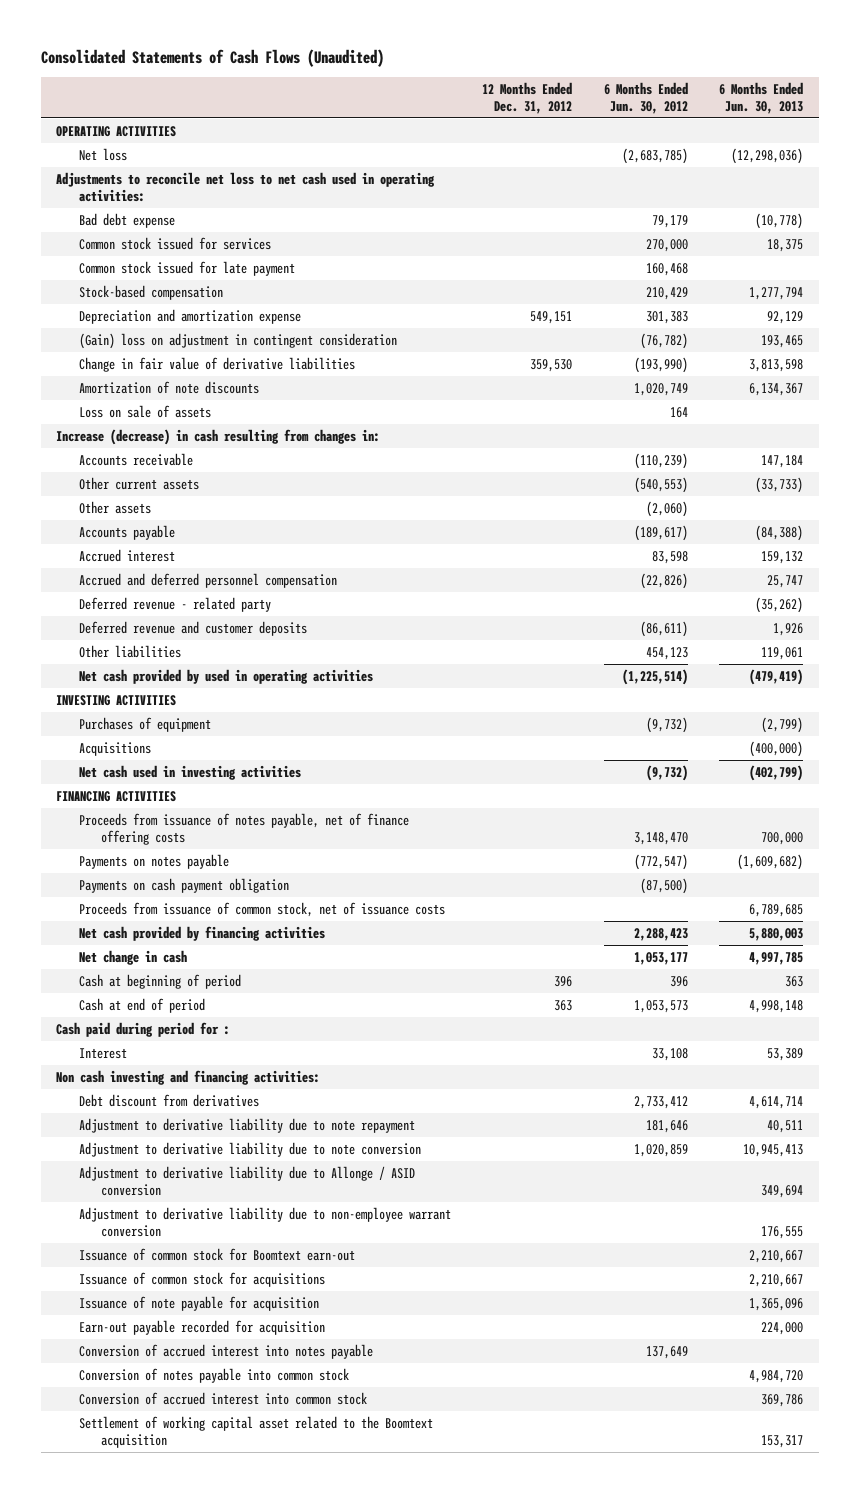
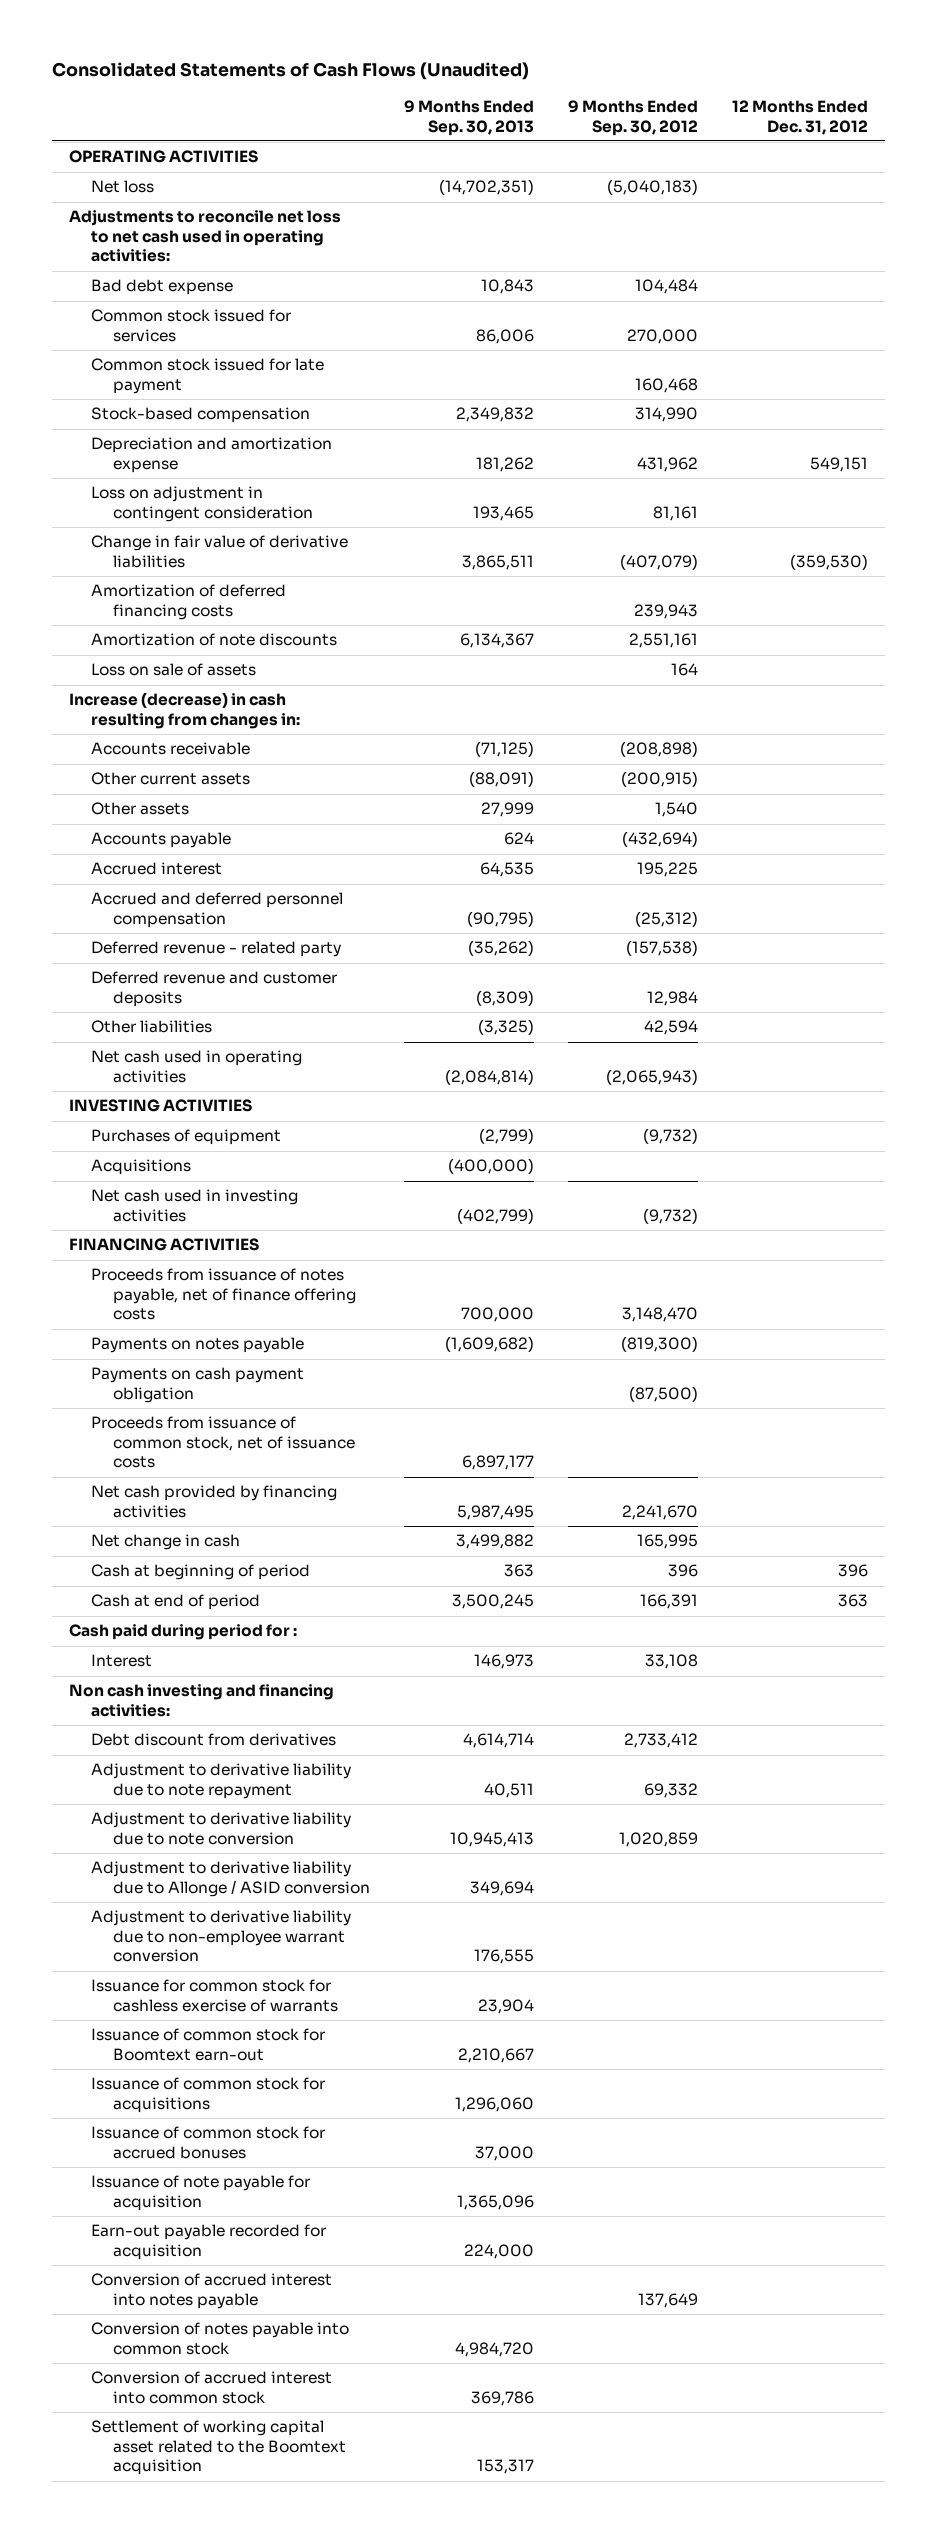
[603,81,688,115] 6 Months Ended Jun. 30, 2012 -> none
[719,81,804,115] 6 Months Ended Jun. 30, 2013 -> none
none -> [404,100,535,136] 9 Months Ended Sep. 30, 2013
none -> [568,100,699,136] 9 Months Ended Sep. 30, 2012
[78,332,397,349] (Gain) loss on adjustment in contingent consideration -> [91,486,314,522] Loss on adjustment in contingent consideration
[530,358,573,372] 359,530 -> [790,553,869,570] (359,530)
none -> [91,584,287,620] Amortization of deferred financing costs
[78,668,373,684] Net cash provided by used in operating activities -> [91,1050,303,1083] Net cash used in operating activities
none -> [91,1979,339,2012] Issuance for common stock for cashless exercise of warrants
none -> [91,2126,326,2159] Issuance of common stock for accrued bonuses

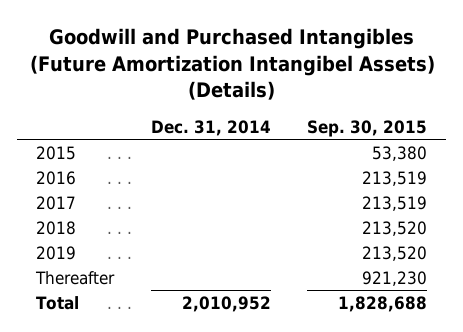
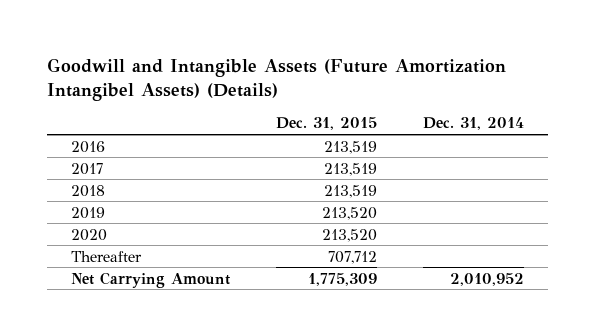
[29,28,435,101] Goodwill and Purchased Intangibles (Future Amortization Intangibel Assets) (Details) -> [47,57,507,102] Goodwill and Intangible Assets (Future Amortization Intangibel Assets) (Details)
[307,120,428,138] Sep. 30, 2015 -> none
none -> [275,117,377,131] Dec. 31, 2015
[35,145,76,160] 2015 -> none
none -> [70,228,107,241] 2020
[35,295,79,310] Total -> [70,271,230,288] Net Carrying Amount

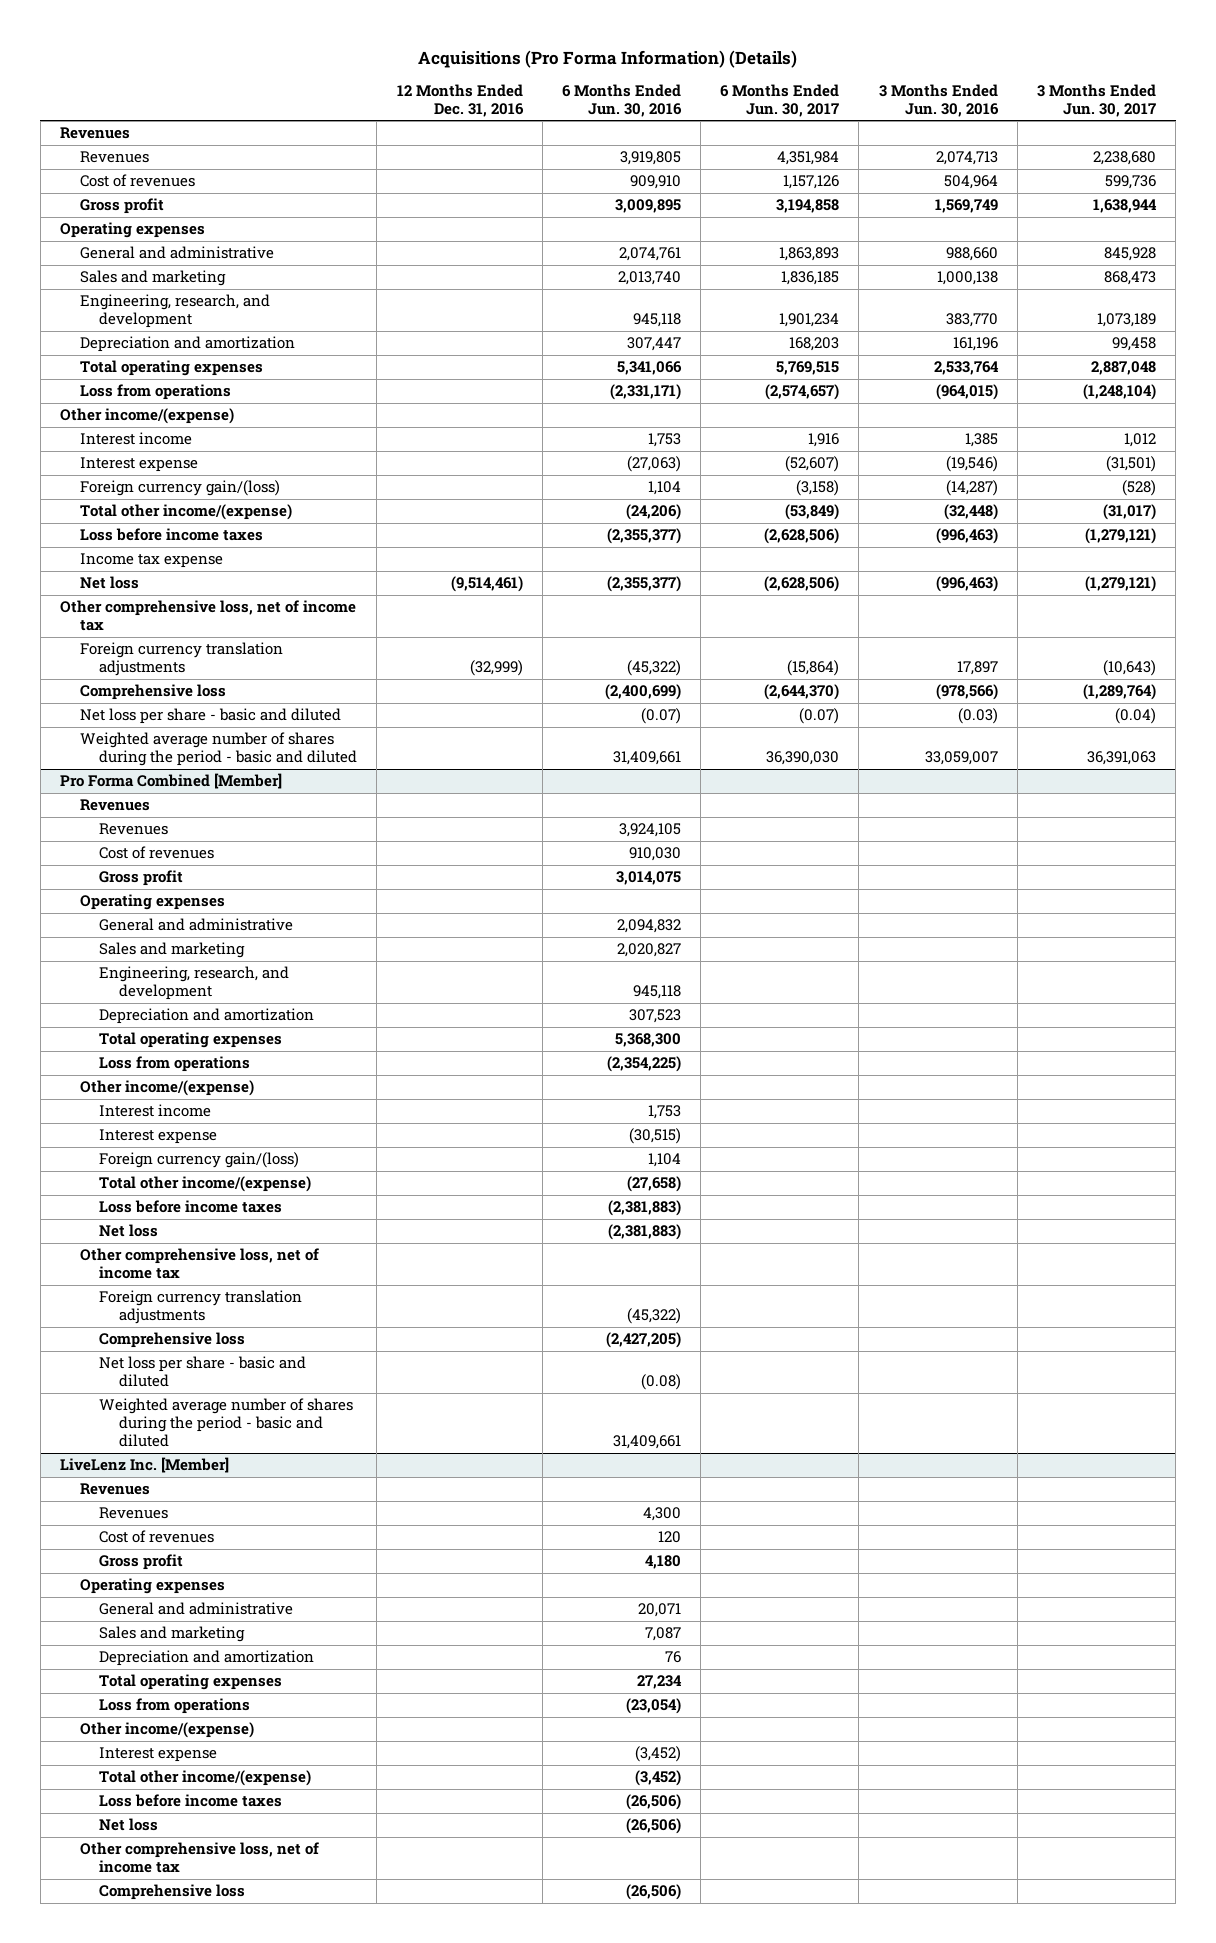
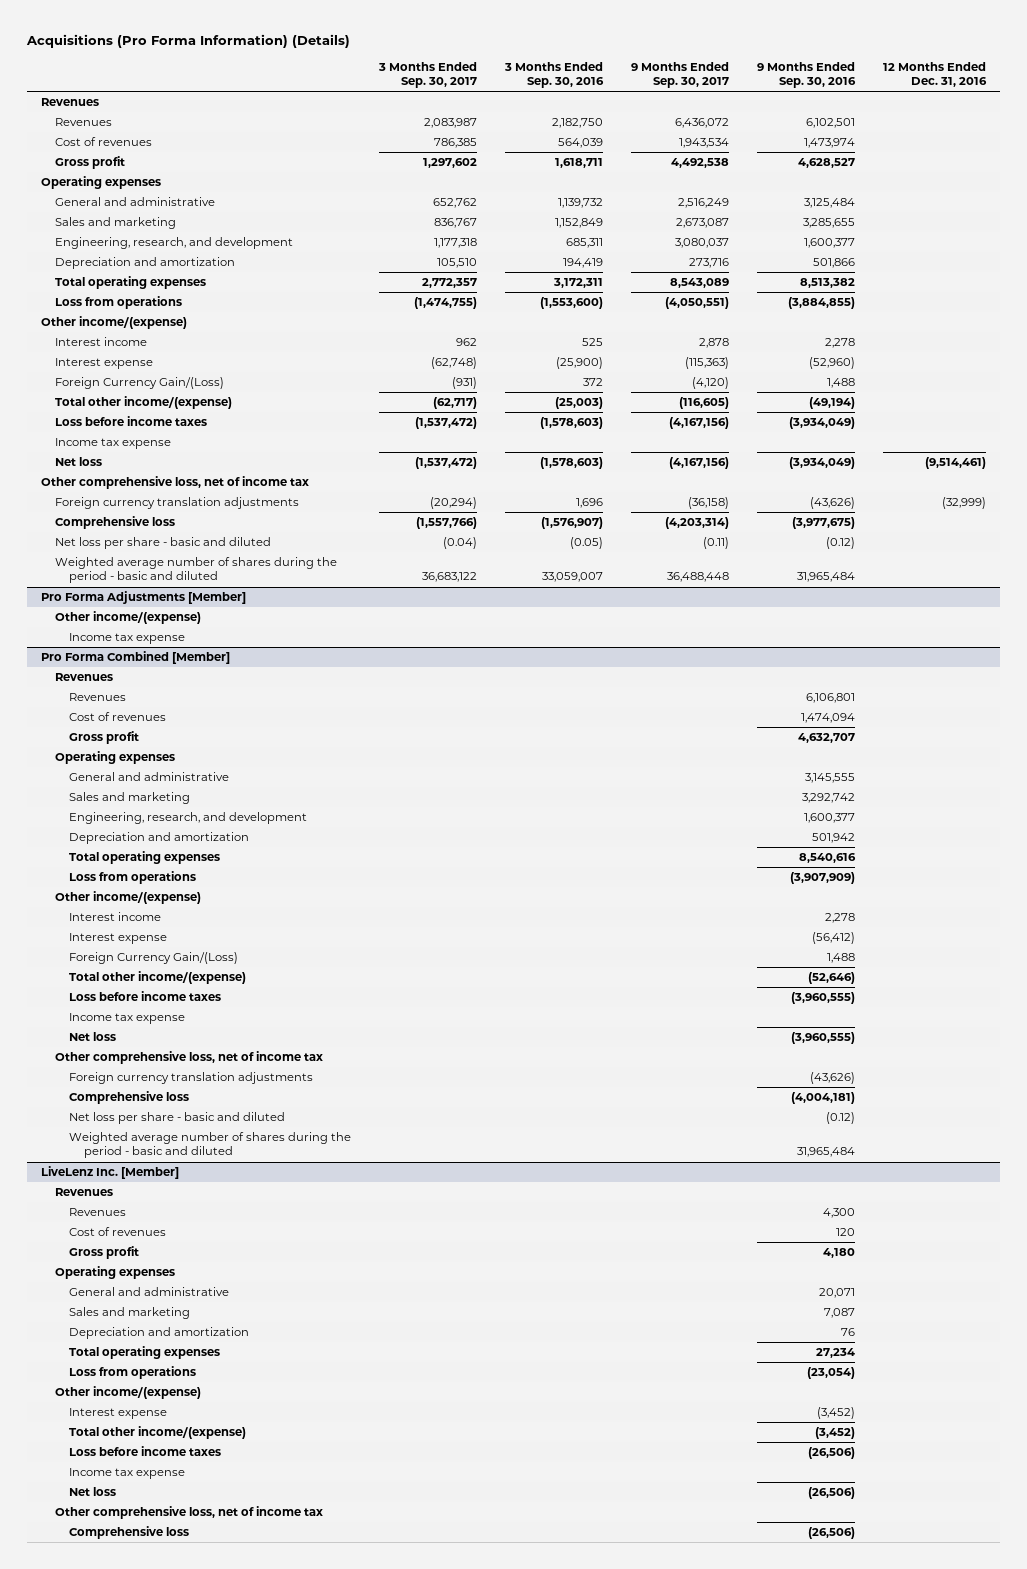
[561,83,682,117] 6 Months Ended Jun. 30, 2016 -> none
[720,83,840,117] 6 Months Ended Jun. 30, 2017 -> none
[878,83,999,117] 3 Months Ended Jun. 30, 2016 -> none
[1036,83,1156,117] 3 Months Ended Jun. 30, 2017 -> none
none -> [378,61,478,88] 3 Months Ended Sep. 30, 2017
none -> [504,61,605,88] 3 Months Ended Sep. 30, 2016
none -> [630,61,729,88] 9 Months Ended Sep. 30, 2017
none -> [756,61,856,88] 9 Months Ended Sep. 30, 2016
[79,480,280,497] Foreign currency gain/(loss) -> [55,377,225,390] Foreign Currency Gain/(Loss)
none -> [41,591,247,605] Pro Forma Adjustments [Member]
none -> [55,611,202,625] Other income/(expense)
none -> [69,633,186,645] Income tax expense
[99,1152,300,1169] Foreign currency gain/(loss) -> [69,952,239,965] Foreign Currency Gain/(Loss)
none -> [69,1013,186,1025] Income tax expense
none -> [69,1468,186,1480] Income tax expense

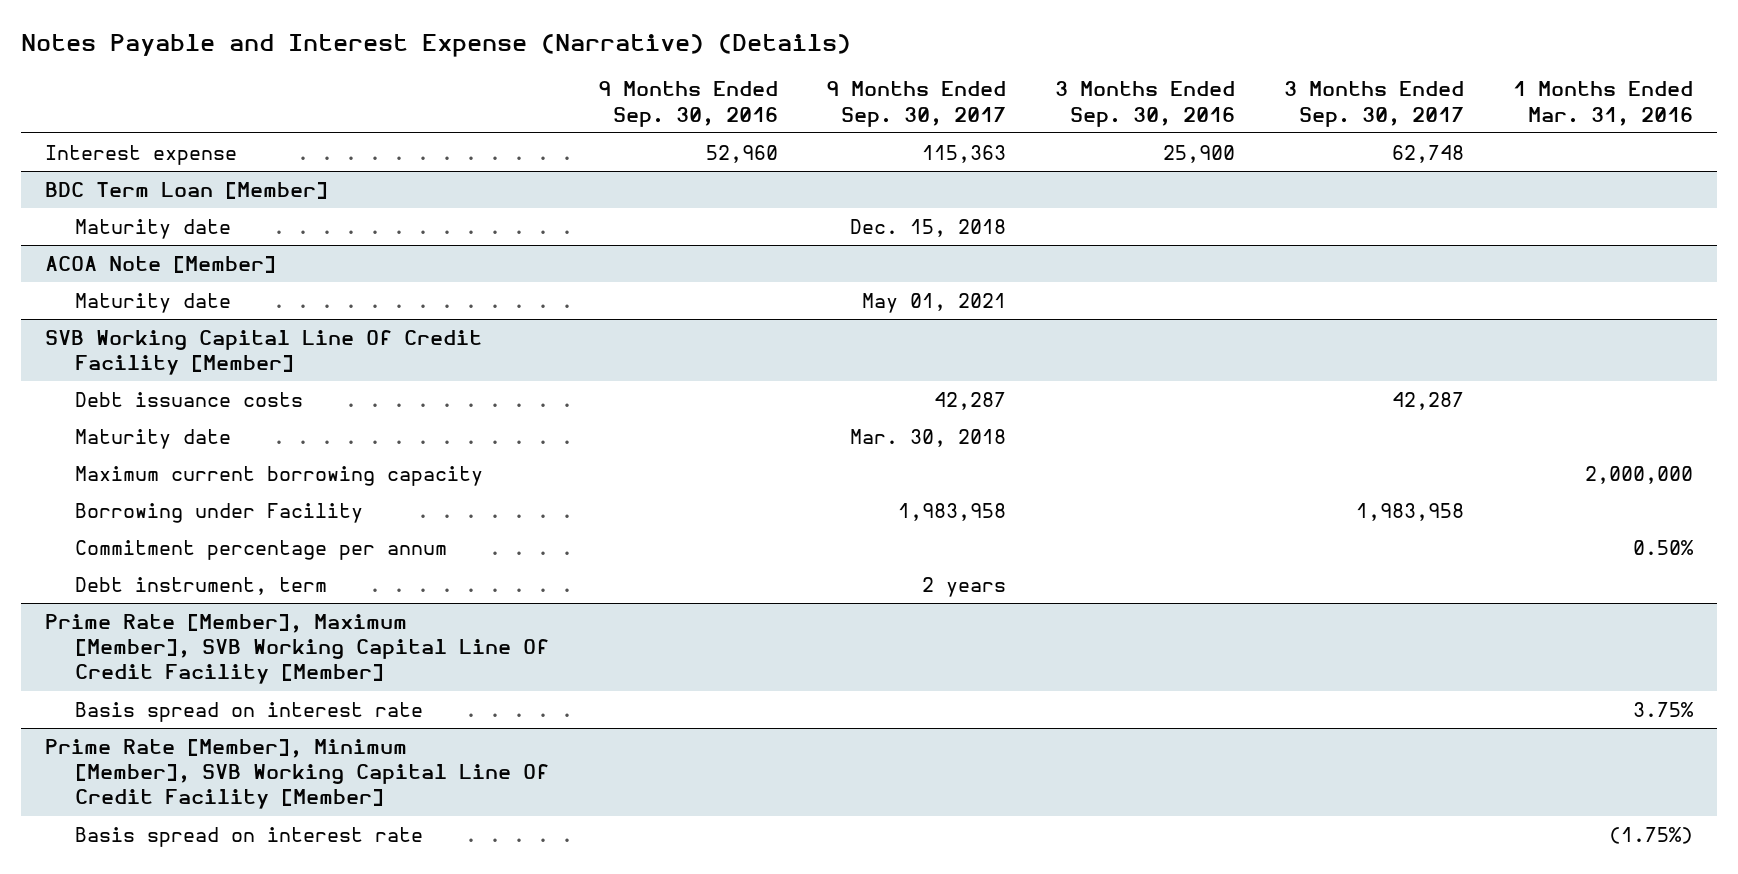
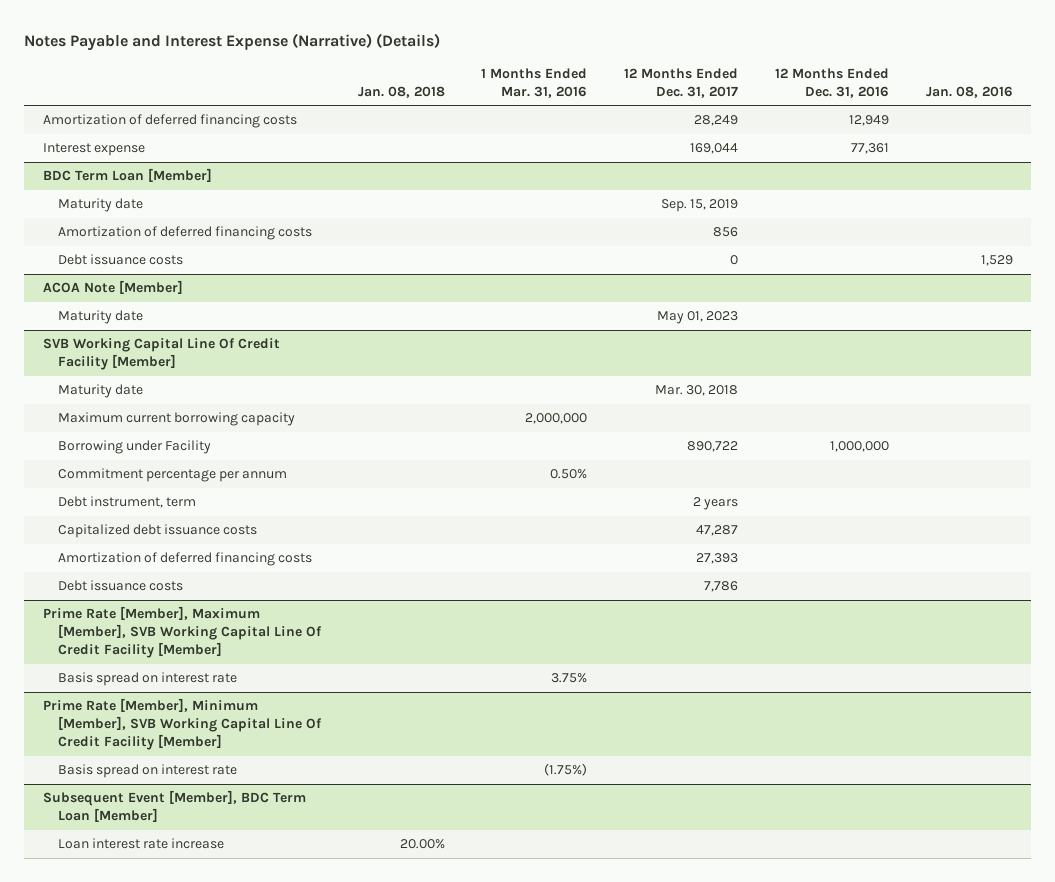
[597,81,778,127] 9 Months Ended Sep. 30, 2016 -> none
[826,81,1007,127] 9 Months Ended Sep. 30, 2017 -> none
[1055,81,1236,127] 3 Months Ended Sep. 30, 2016 -> none
[1284,81,1465,127] 3 Months Ended Sep. 30, 2017 -> none
none -> [357,85,445,98] Jan. 08, 2018
none -> [624,67,739,98] 12 Months Ended Dec. 31, 2017
none -> [774,67,889,98] 12 Months Ended Dec. 31, 2016
none -> [925,85,1013,98] Jan. 08, 2016
none -> [42,114,297,129] Amortization of deferred financing costs
none -> [57,226,312,241] Amortization of deferred financing costs
none -> [57,254,183,266] Debt issuance costs
none -> [57,524,257,539] Capitalized debt issuance costs
none -> [57,552,312,567] Amortization of deferred financing costs
[74,391,303,407] Debt issuance costs -> [57,580,183,592] Debt issuance costs
none -> [42,790,306,823] Subsequent Event [Member], BDC Term Loan [Member]
none -> [57,838,224,850] Loan interest rate increase

